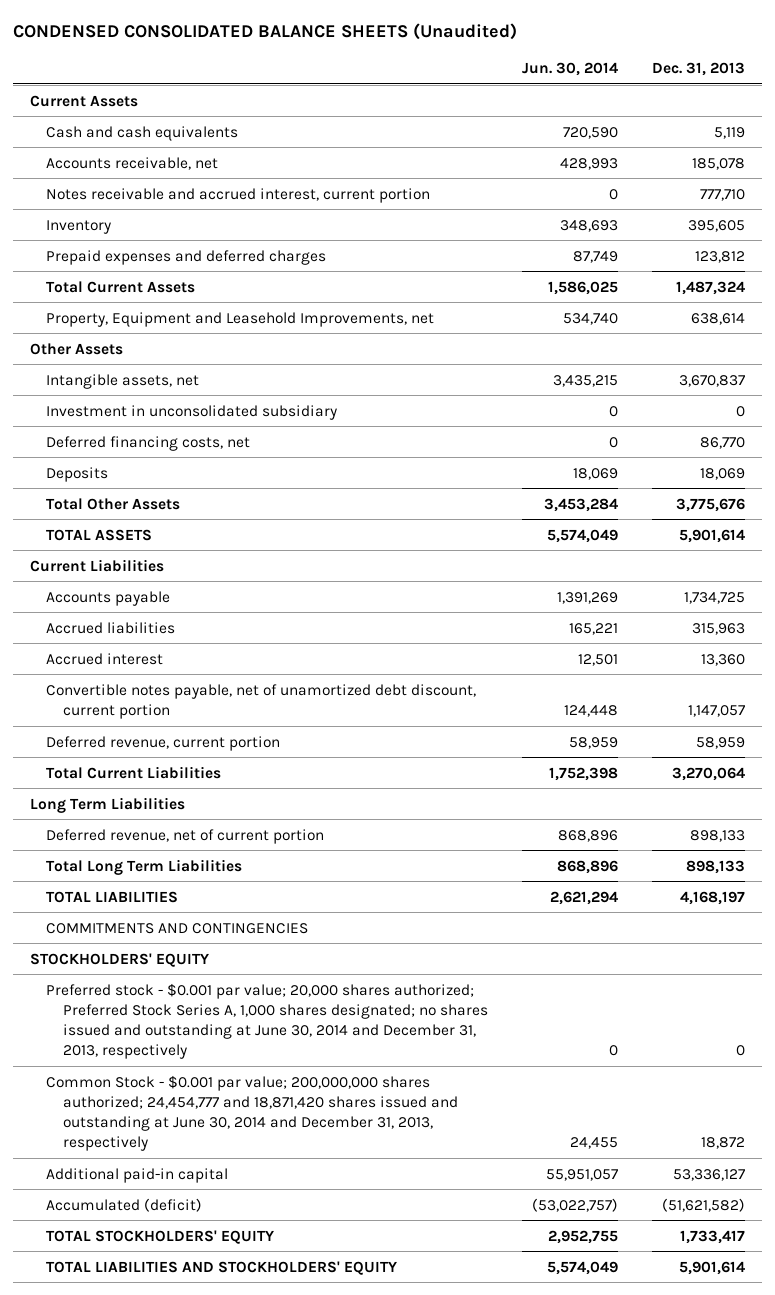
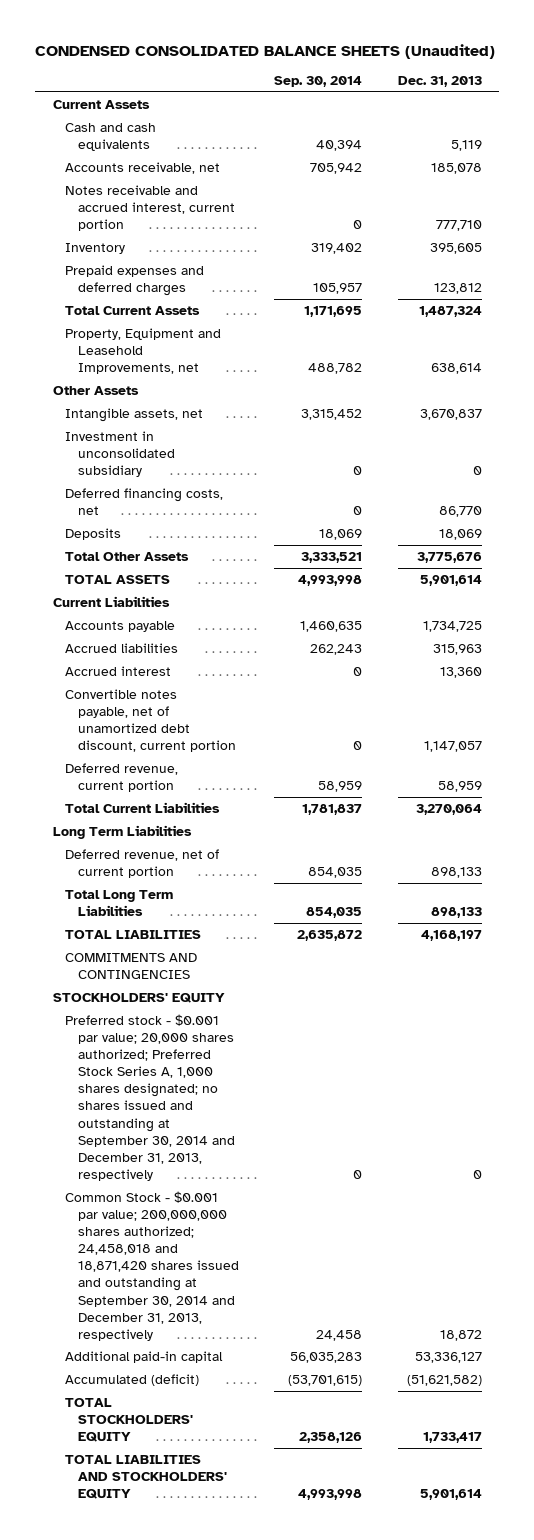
[521,62,618,77] Jun. 30, 2014 -> none
none -> [274,76,363,88] Sep. 30, 2014
[46,982,488,1060] Preferred stock - $0.001 par value; 20,000 shares authorized; Preferred Stock Series A, 1,000 shares designated; no shares issued and outstanding at June 30, 2014 and December 31, 2013, respectively -> [65,1013,235,1181] Preferred stock - $0.001 par value; 20,000 shares authorized; Preferred Stock Series A, 1,000 shares designated; no shares issued and outstanding at September 30, 2014 and December 31, 2013, respectively
[46,1074,458,1152] Common Stock - $0.001 par value; 200,000,000 shares authorized; 24,454,777 and 18,871,420 shares issued and outstanding at June 30, 2014 and December 31, 2013, respectively -> [65,1190,239,1341] Common Stock - $0.001 par value; 200,000,000 shares authorized; 24,458,018 and 18,871,420 shares issued and outstanding at September 30, 2014 and December 31, 2013, respectively

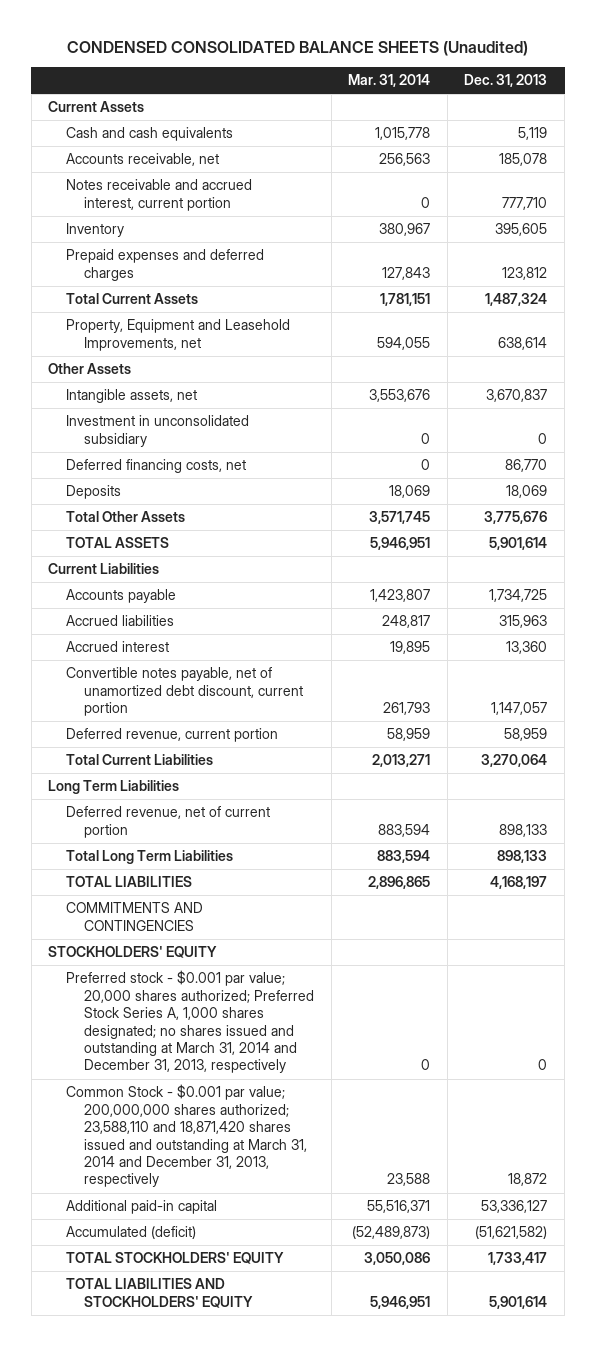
[274,76,363,88] Sep. 30, 2014 -> none
none -> [348,73,431,87] Mar. 31, 2014
[65,1013,235,1181] Preferred stock - $0.001 par value; 20,000 shares authorized; Preferred Stock Series A, 1,000 shares designated; no shares issued and outstanding at September 30, 2014 and December 31, 2013, respectively -> [66,970,315,1074] Preferred stock - $0.001 par value; 20,000 shares authorized; Preferred Stock Series A, 1,000 shares designated; no shares issued and outstanding at March 31, 2014 and December 31, 2013, respectively
[65,1190,239,1341] Common Stock - $0.001 par value; 200,000,000 shares authorized; 24,458,018 and 18,871,420 shares issued and outstanding at September 30, 2014 and December 31, 2013, respectively -> [66,1084,308,1188] Common Stock - $0.001 par value; 200,000,000 shares authorized; 23,588,110 and 18,871,420 shares issued and outstanding at March 31, 2014 and December 31, 2013, respectively

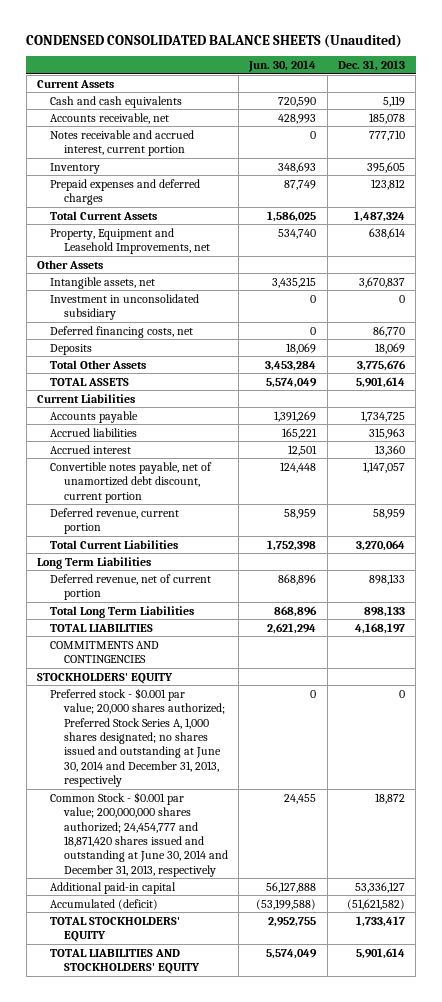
[348,73,431,87] Mar. 31, 2014 -> none
none -> [248,60,317,73] Jun. 30, 2014
[66,970,315,1074] Preferred stock - $0.001 par value; 20,000 shares authorized; Preferred Stock Series A, 1,000 shares designated; no shares issued and outstanding at March 31, 2014 and December 31, 2013, respectively -> [50,687,225,788] Preferred stock - $0.001 par value; 20,000 shares authorized; Preferred Stock Series A, 1,000 shares designated; no shares issued and outstanding at June 30, 2014 and December 31, 2013, respectively
[66,1084,308,1188] Common Stock - $0.001 par value; 200,000,000 shares authorized; 23,588,110 and 18,871,420 shares issued and outstanding at March 31, 2014 and December 31, 2013, respectively -> [50,791,228,877] Common Stock - $0.001 par value; 200,000,000 shares authorized; 24,454,777 and 18,871,420 shares issued and outstanding at June 30, 2014 and December 31, 2013, respectively

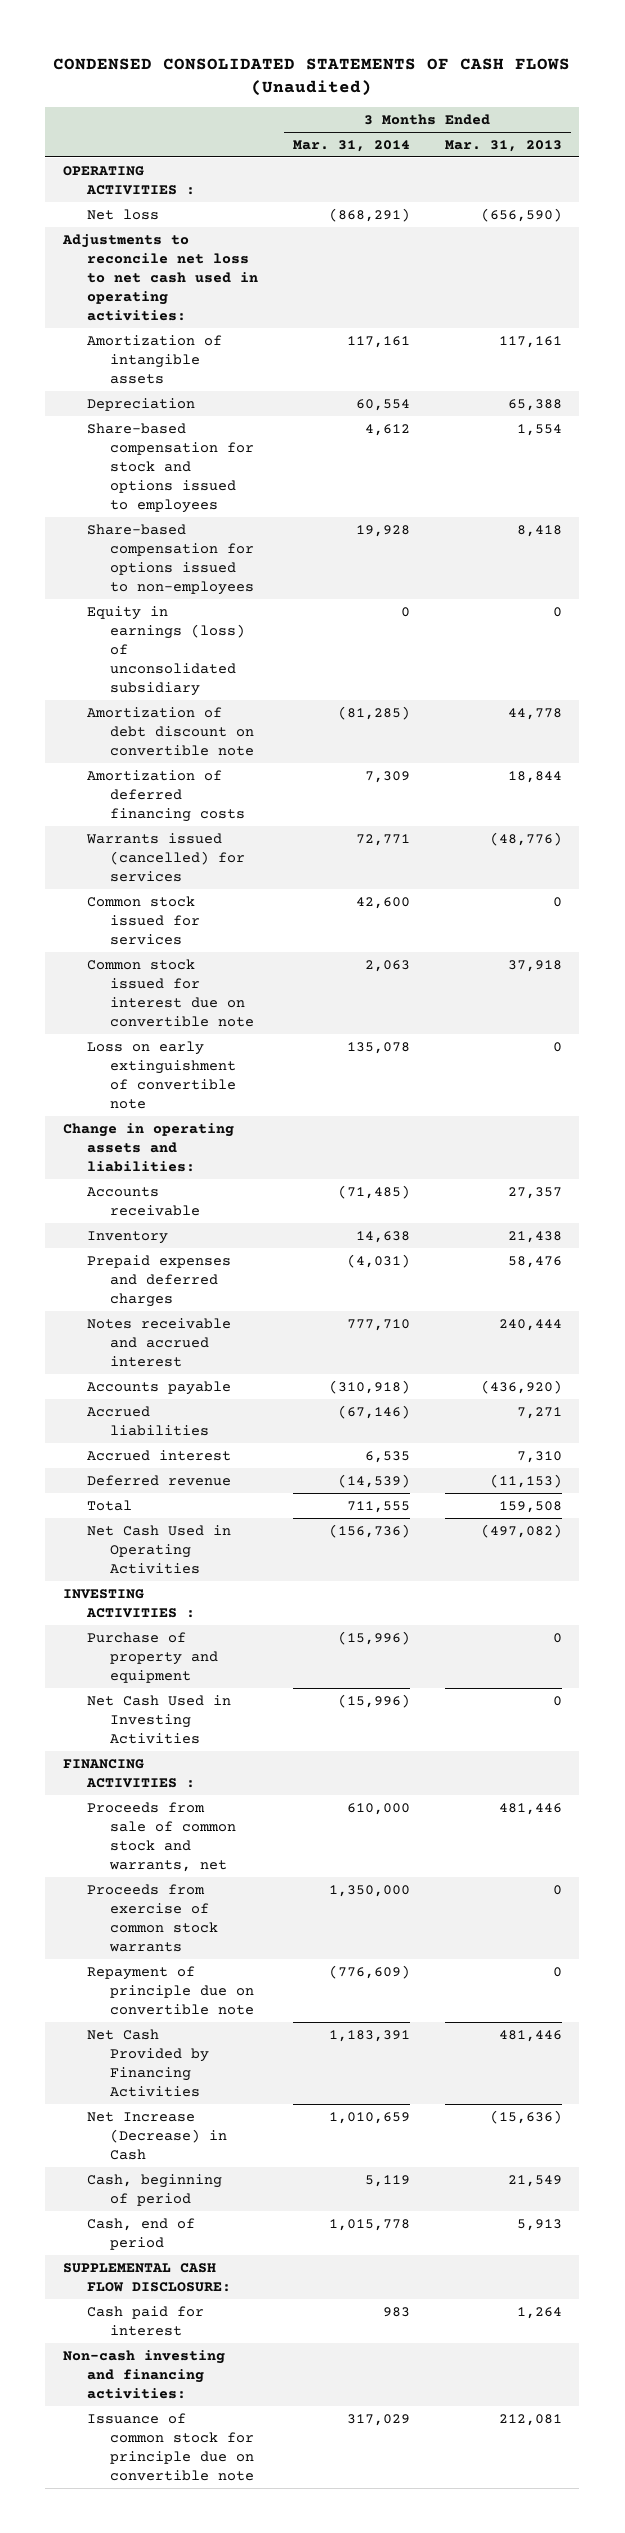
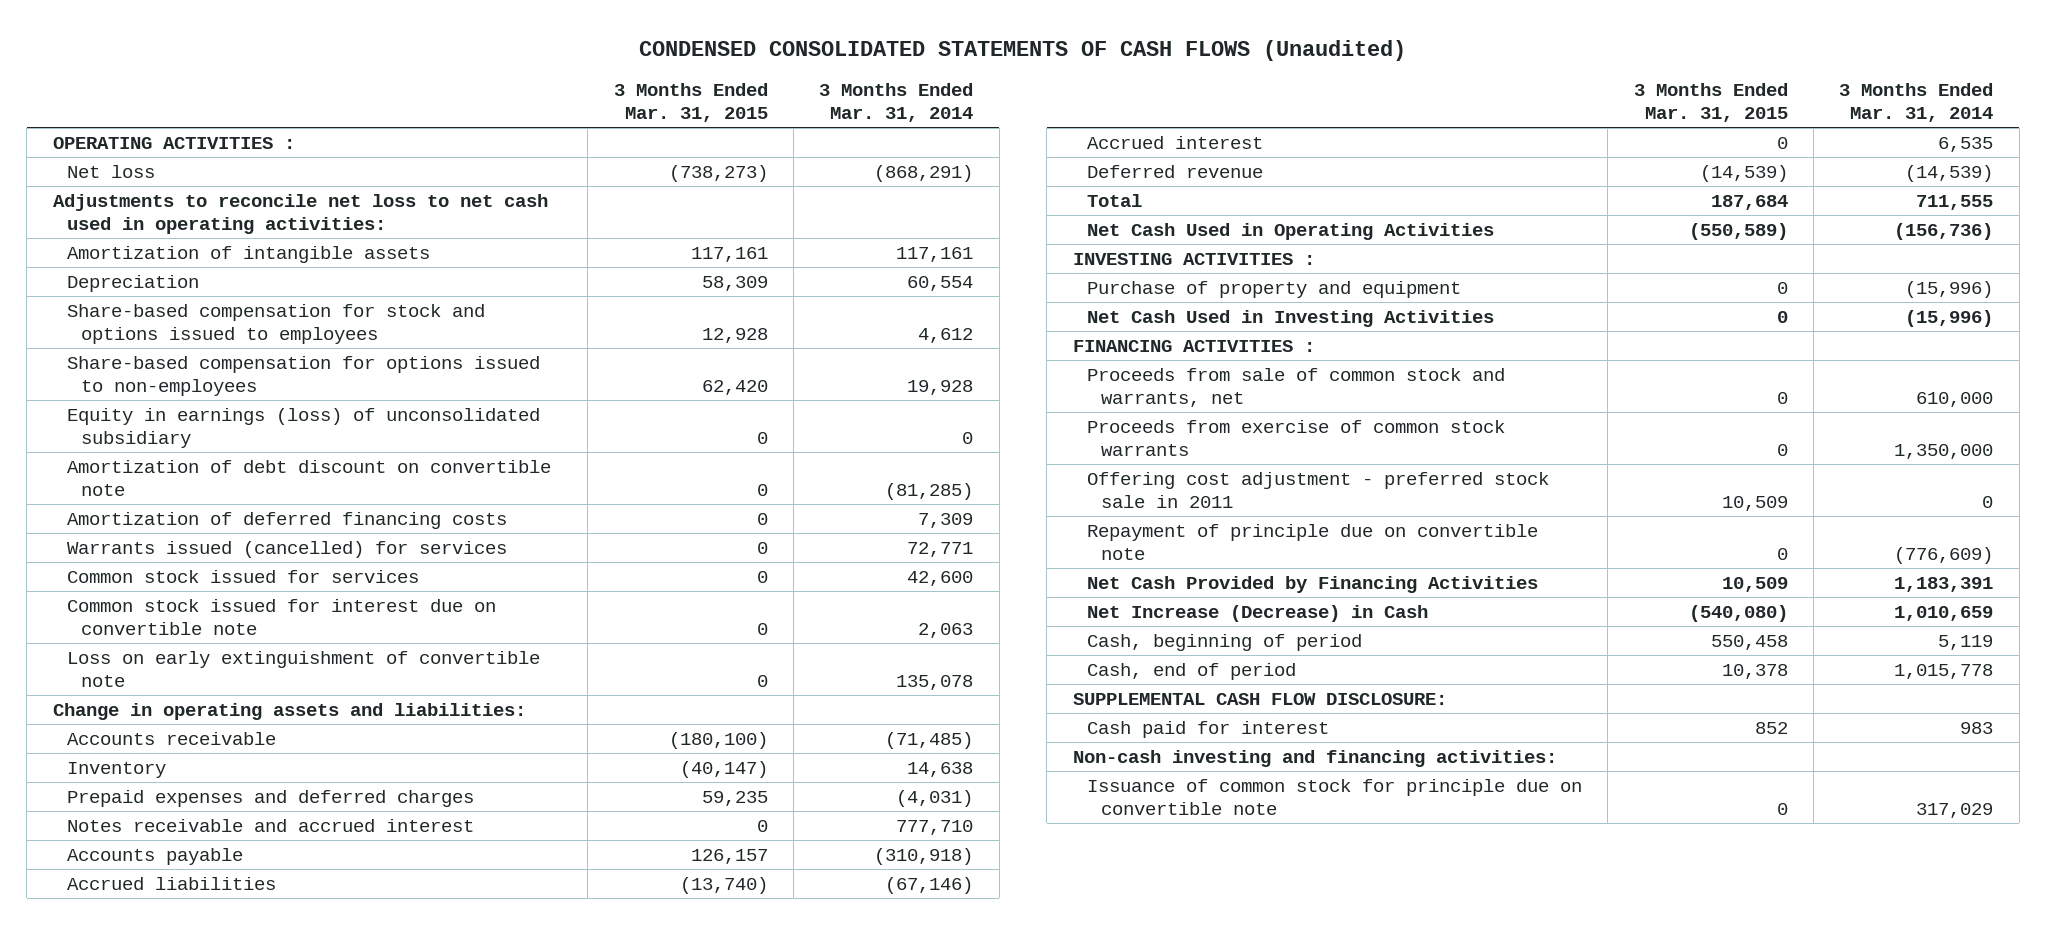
[444,139,562,152] Mar. 31, 2013 -> none
none -> [613,82,768,123] 3 Months Ended Mar. 31, 2015
none -> [1087,471,1550,508] Offering cost adjustment - preferred stock sale in 2011

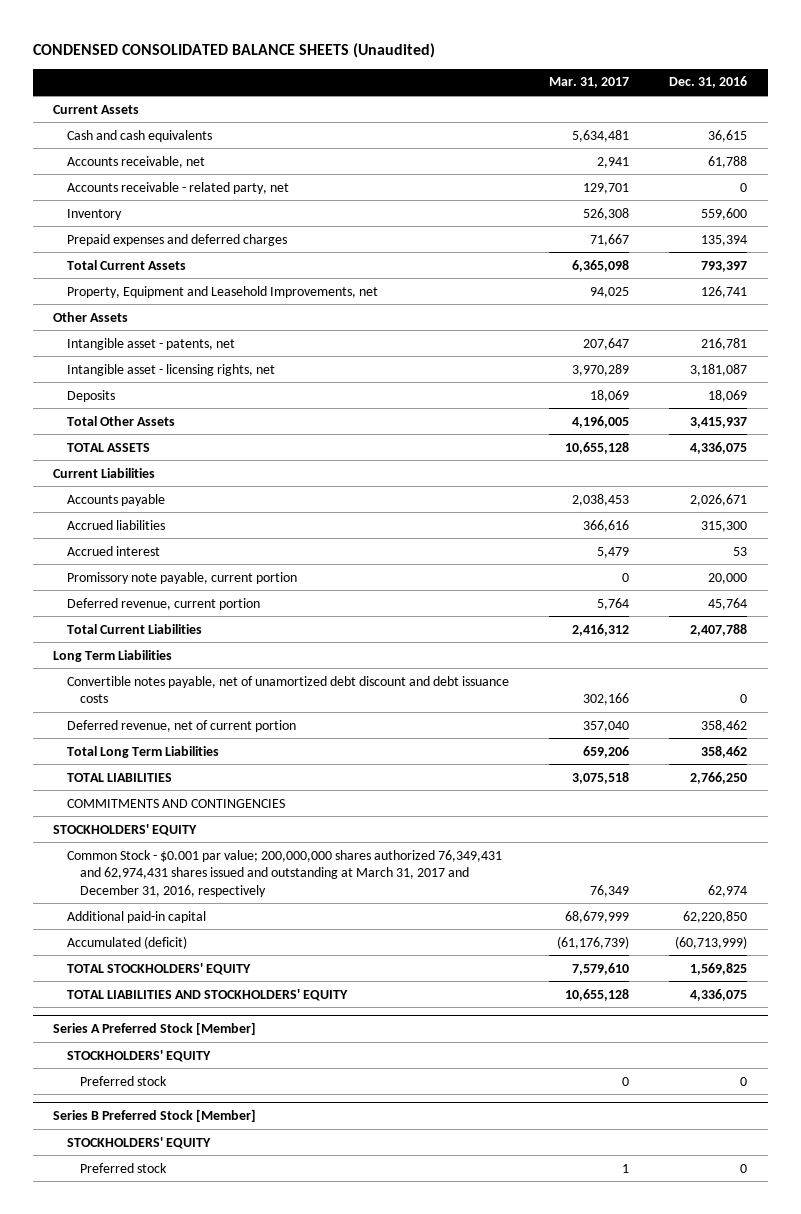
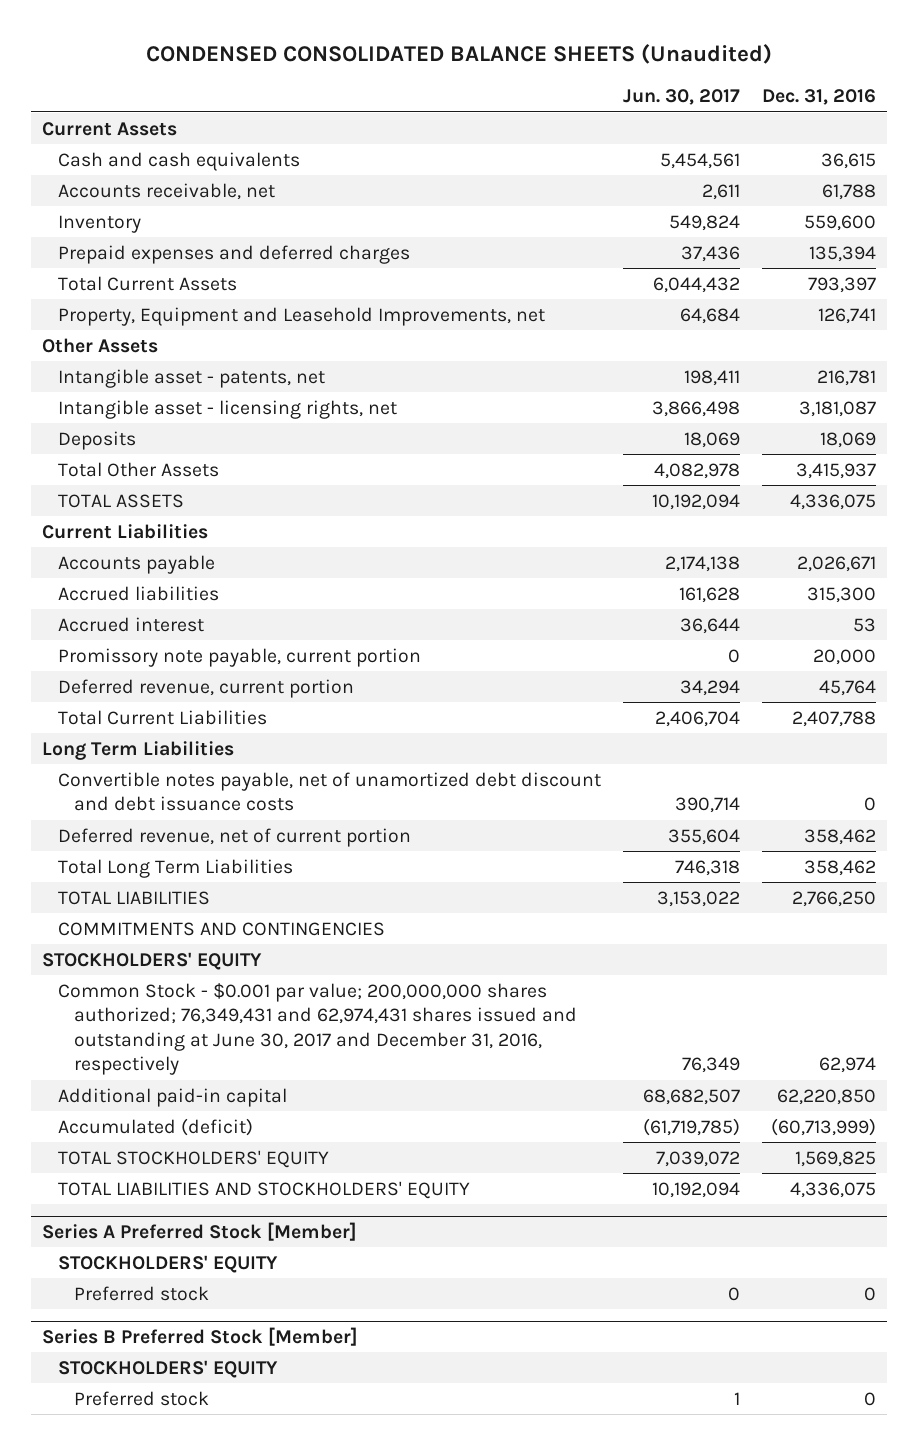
[549,77,630,89] Mar. 31, 2017 -> none
none -> [623,89,741,106] Jun. 30, 2017
[66,181,289,194] Accounts receivable - related party, net -> none
[66,849,502,897] Common Stock - $0.001 par value; 200,000,000 shares authorized 76,349,431 and 62,974,431 shares issued and outstanding at March 31, 2017 and December 31, 2016, respectively -> [58,982,578,1076] Common Stock - $0.001 par value; 200,000,000 shares authorized; 76,349,431 and 62,974,431 shares issued and outstanding at June 30, 2017 and December 31, 2016, respectively

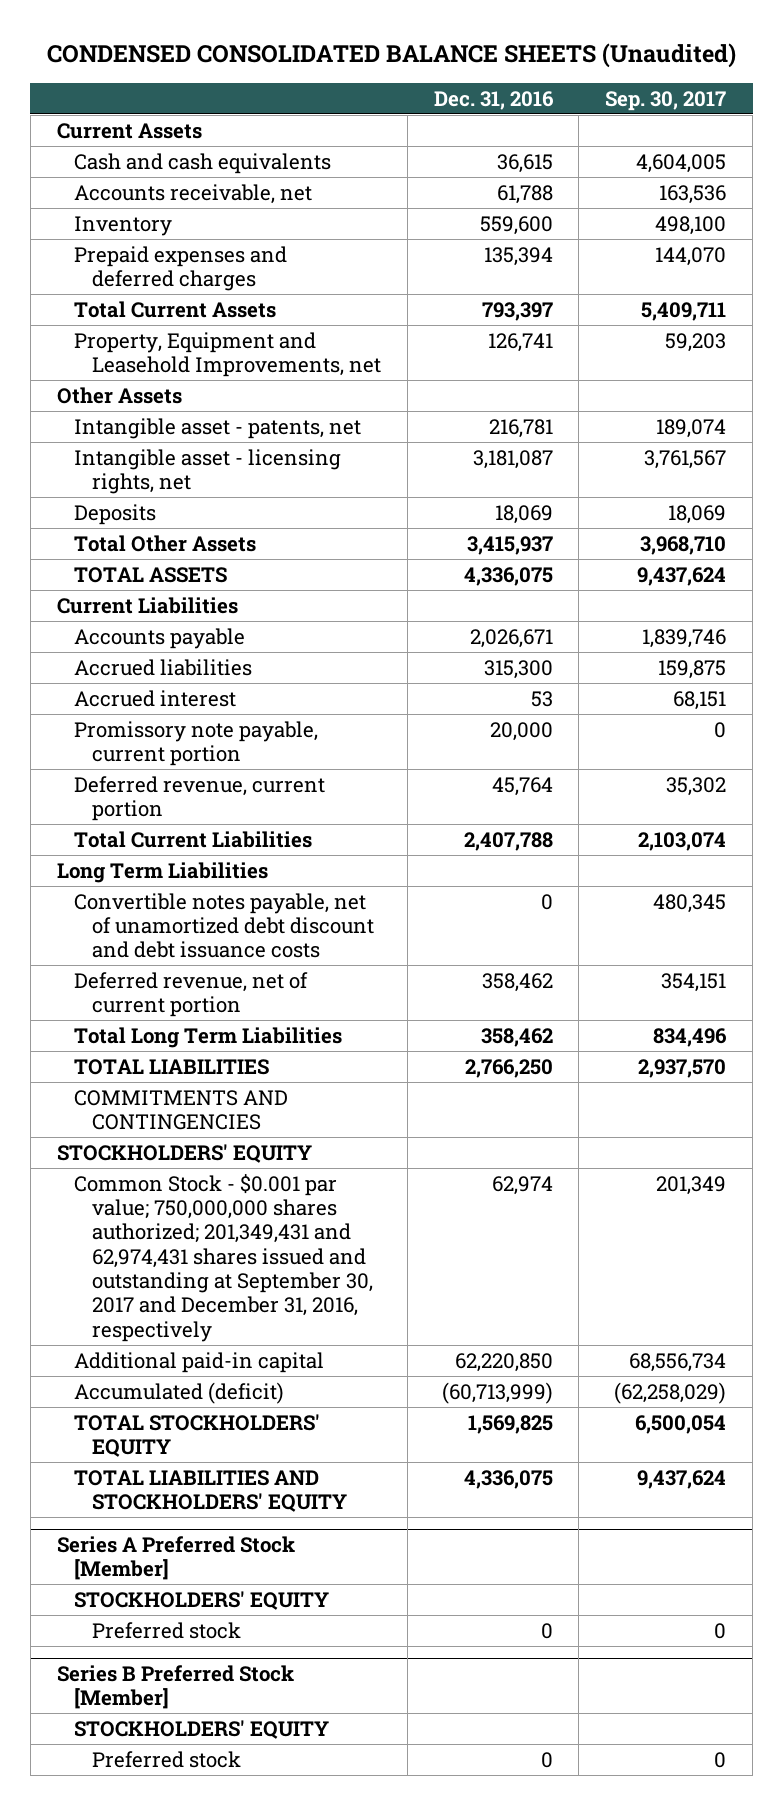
[623,89,741,106] Jun. 30, 2017 -> none
none -> [605,90,727,111] Sep. 30, 2017
[58,982,578,1076] Common Stock - $0.001 par value; 200,000,000 shares authorized; 76,349,431 and 62,974,431 shares issued and outstanding at June 30, 2017 and December 31, 2016, respectively -> [74,1173,373,1342] Common Stock - $0.001 par value; 750,000,000 shares authorized; 201,349,431 and 62,974,431 shares issued and outstanding at September 30, 2017 and December 31, 2016, respectively

